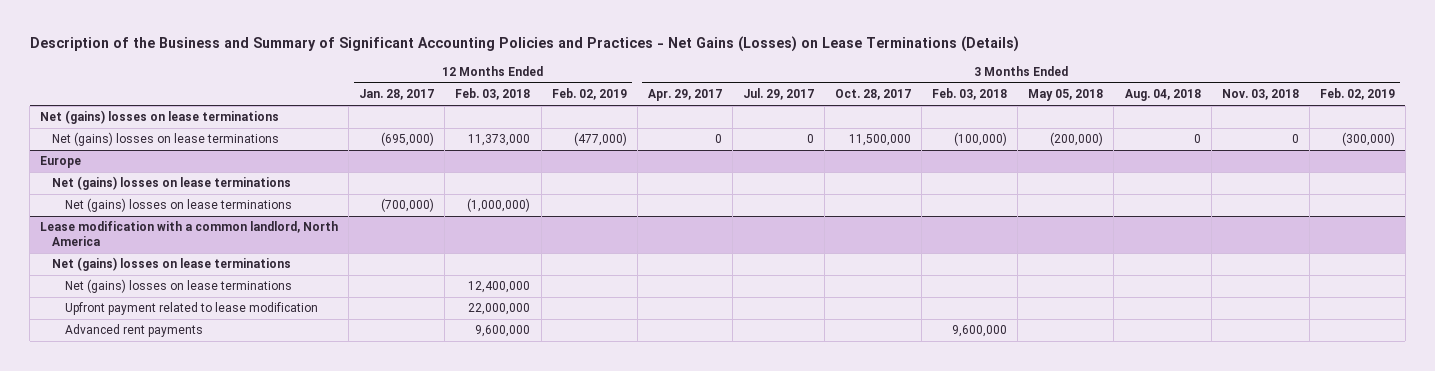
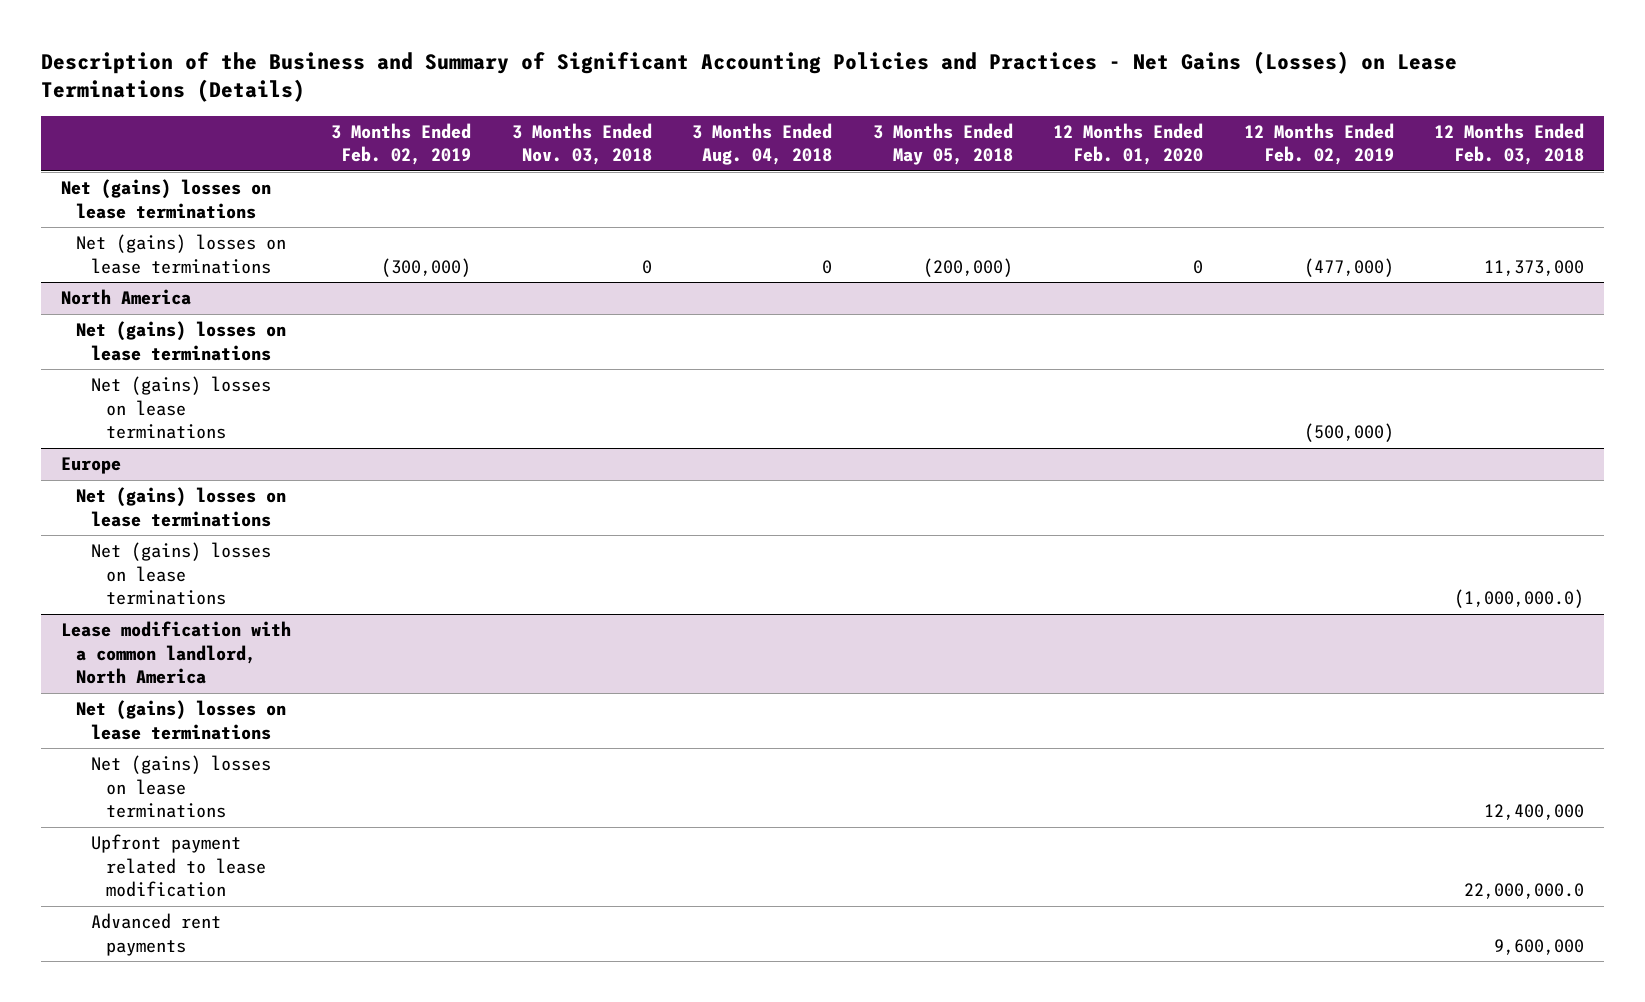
[359,89,435,101] Jan. 28, 2017 -> none
[647,89,722,102] Apr. 29, 2017 -> none
[742,88,814,101] Jul. 29, 2017 -> none
[835,89,912,101] Oct. 28, 2017 -> none
[932,88,1008,101] Feb. 03, 2018 -> none
none -> [1053,122,1204,166] 12 Months Ended Feb. 01, 2020
none -> [60,289,191,306] North America
none -> [76,321,287,361] Net (gains) losses on lease terminations
none -> [91,376,272,440] Net (gains) losses on lease terminations
[467,198,531,213] (1,000,000) -> [1454,589,1585,609] (1,000,000.0)
[468,303,531,316] 22,000,000 -> [1464,883,1585,900] 22,000,000.0

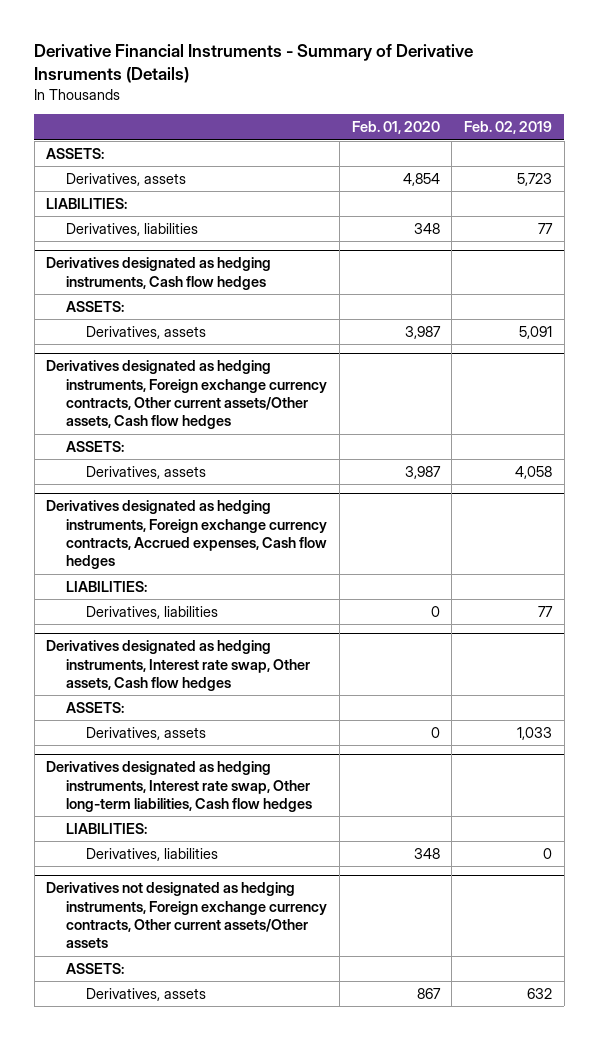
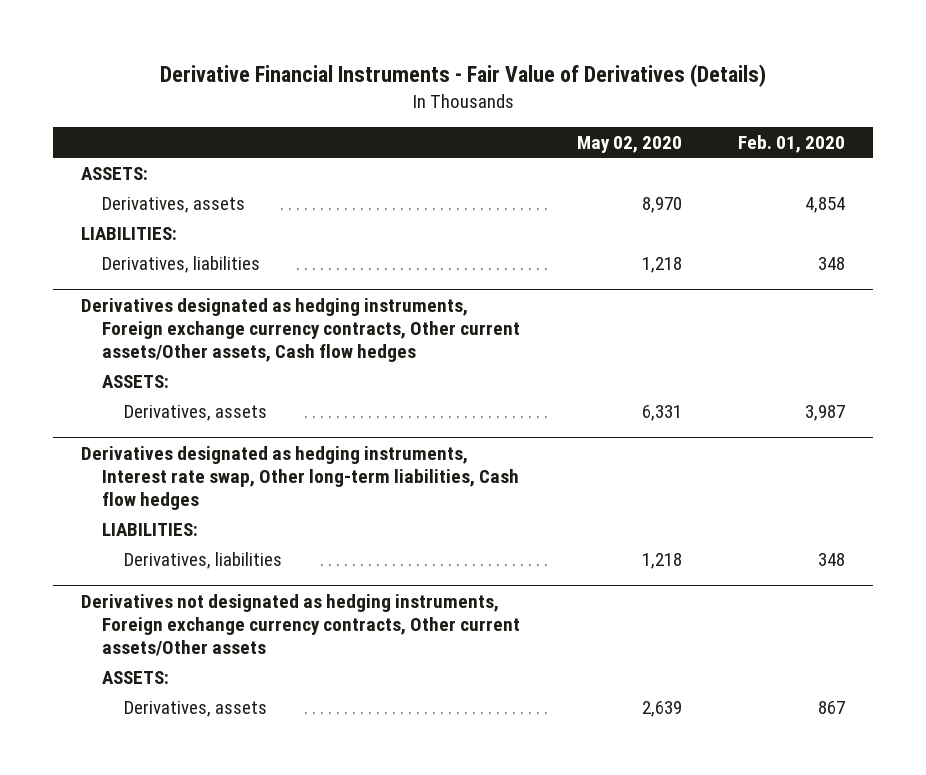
[34,43,474,83] Derivative Financial Instruments - Summary of Derivative Insruments (Details) -> [159,64,766,88] Derivative Financial Instruments - Fair Value of Derivatives (Details)
[464,121,553,135] Feb. 02, 2019 -> none
none -> [576,135,682,153] May 02, 2020
[46,257,272,290] Derivatives designated as hedging instruments, Cash flow hedges -> none
[66,300,125,312] ASSETS: -> none
[86,325,207,339] Derivatives, assets -> none
[46,500,328,570] Derivatives designated as hedging instruments, Foreign exchange currency contracts, Accrued expenses, Cash flow hedges -> none
[66,580,148,592] LIABILITIES: -> none
[86,605,219,619] Derivatives, liabilities -> none
[46,640,311,691] Derivatives designated as hedging instruments, Interest rate swap, Other assets, Cash flow hedges -> none
[66,701,125,713] ASSETS: -> none
[86,726,207,740] Derivatives, assets -> none

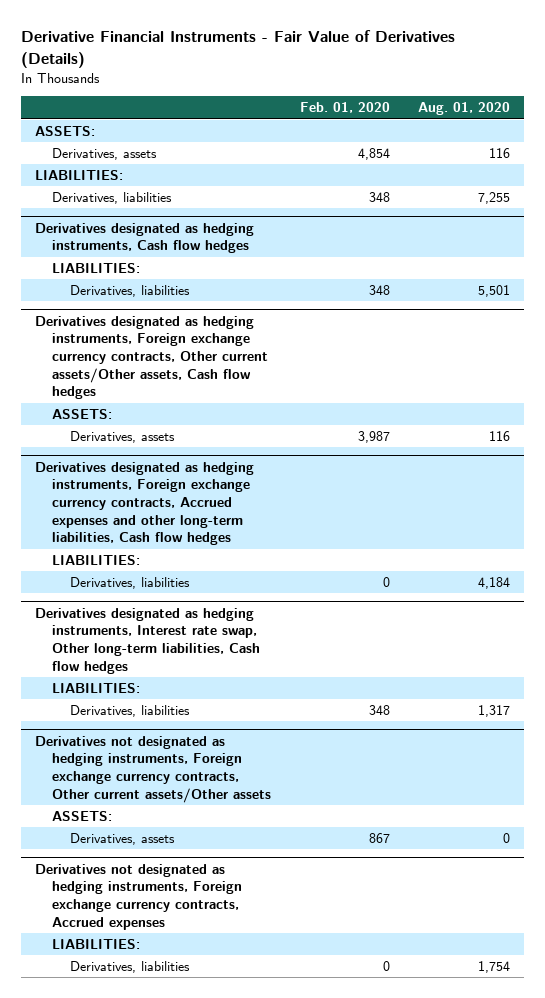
[576,135,682,153] May 02, 2020 -> none
none -> [417,102,510,116] Aug. 01, 2020
none -> [34,222,254,254] Derivatives designated as hedging instruments, Cash flow hedges
none -> [52,262,141,273] LIABILITIES:
none -> [69,284,190,297] Derivatives, liabilities
none -> [34,461,254,546] Derivatives designated as hedging instruments, Foreign exchange currency contracts, Accrued expenses and other long-term liabilities, Cash flow hedges
none -> [52,554,141,565] LIABILITIES:
none -> [69,576,190,589] Derivatives, liabilities
none -> [34,863,243,930] Derivatives not designated as hedging instruments, Foreign exchange currency contracts, Accrued expenses
none -> [52,938,141,949] LIABILITIES:
none -> [69,960,190,973] Derivatives, liabilities

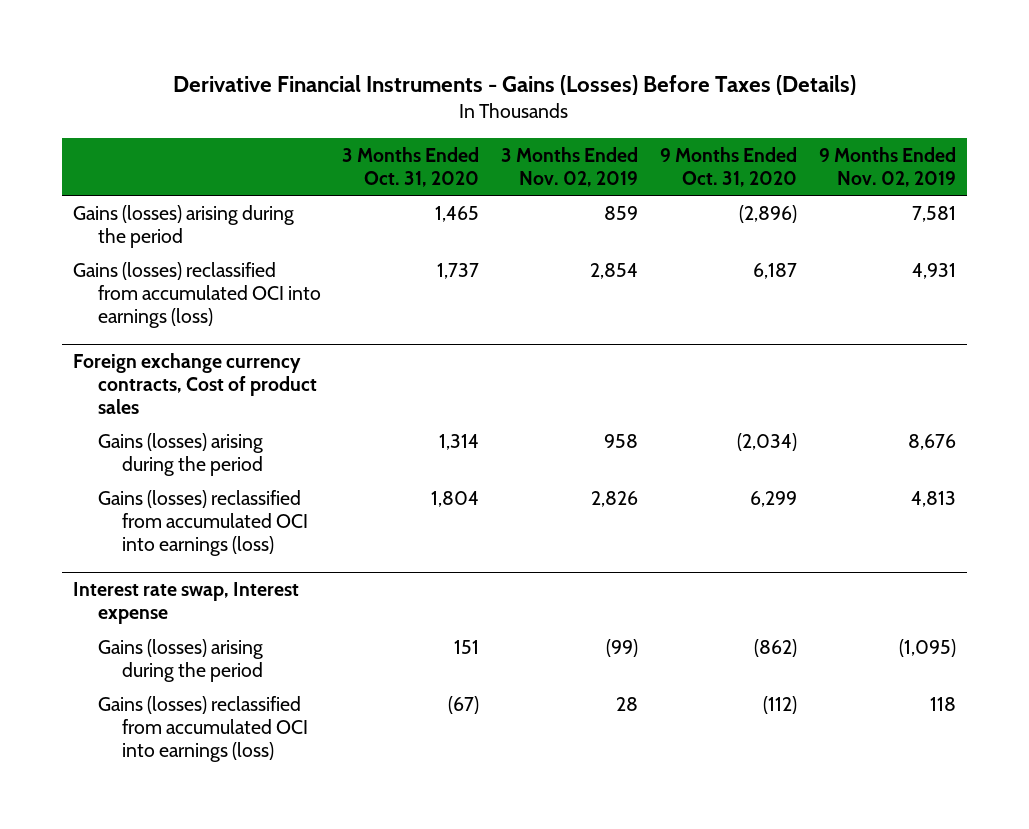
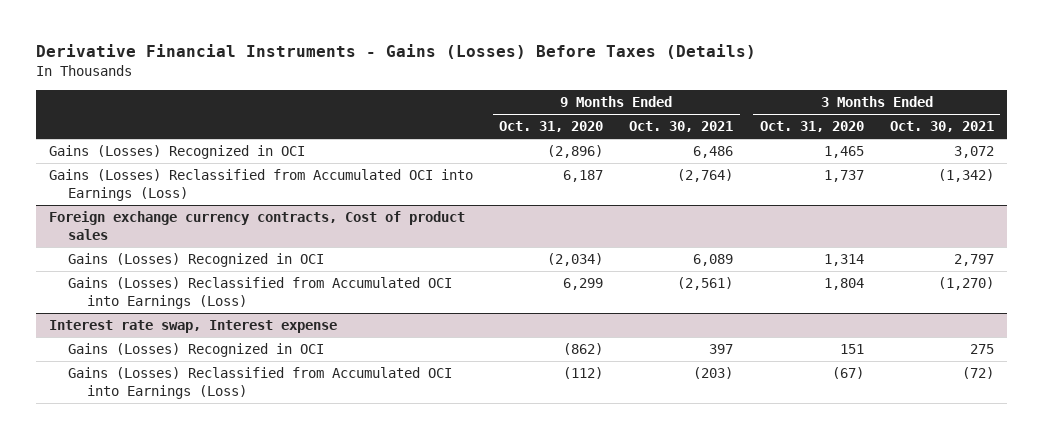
[501,146,639,187] 3 Months Ended Nov. 02, 2019 -> none
[818,146,956,187] 9 Months Ended Nov. 02, 2019 -> none
none -> [629,121,734,133] Oct. 30, 2021
none -> [889,121,994,133] Oct. 30, 2021
[73,205,295,248] Gains (losses) arising during the period -> [48,145,305,160] Gains (Losses) Recognized in OCI
[73,262,321,328] Gains (losses) reclassified from accumulated OCI into earnings (loss) -> [48,169,473,201] Gains (Losses) Reclassified from Accumulated OCI into Earnings (Loss)
[97,433,264,476] Gains (losses) arising during the period -> [67,253,324,268] Gains (Losses) Recognized in OCI
[97,490,309,556] Gains (losses) reclassified from accumulated OCI into earnings (loss) -> [67,277,452,309] Gains (Losses) Reclassified from Accumulated OCI into Earnings (Loss)
[97,639,264,682] Gains (losses) arising during the period -> [67,343,324,358] Gains (Losses) Recognized in OCI
[97,696,309,762] Gains (losses) reclassified from accumulated OCI into earnings (loss) -> [67,367,452,399] Gains (Losses) Reclassified from Accumulated OCI into Earnings (Loss)

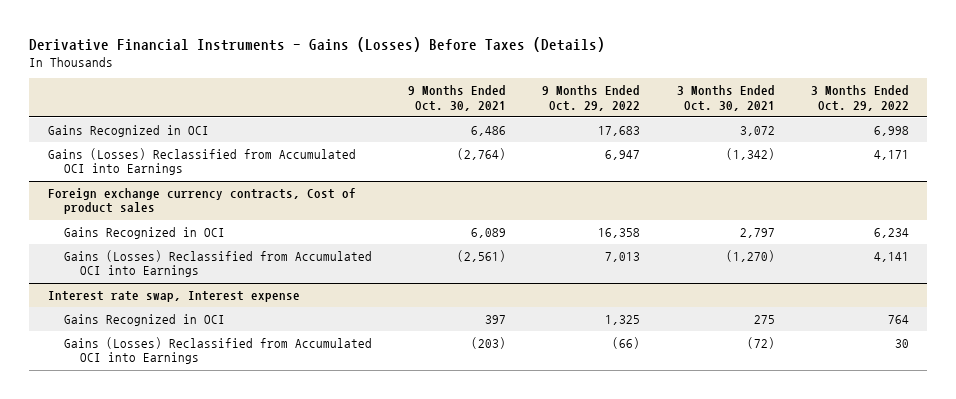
[499,121,604,133] Oct. 31, 2020 -> none
[759,121,864,133] Oct. 31, 2020 -> none
none -> [542,85,641,111] 9 Months Ended Oct. 29, 2022
none -> [810,85,909,111] 3 Months Ended Oct. 29, 2022
[48,145,305,160] Gains (Losses) Recognized in OCI -> [47,125,209,138] Gains Recognized in OCI
[48,169,473,201] Gains (Losses) Reclassified from Accumulated OCI into Earnings (Loss) -> [47,148,356,176] Gains (Losses) Reclassified from Accumulated OCI into Earnings
[67,253,324,268] Gains (Losses) Recognized in OCI -> [63,227,225,240] Gains Recognized in OCI
[67,277,452,309] Gains (Losses) Reclassified from Accumulated OCI into Earnings (Loss) -> [63,250,372,278] Gains (Losses) Reclassified from Accumulated OCI into Earnings
[67,343,324,358] Gains (Losses) Recognized in OCI -> [63,314,225,327] Gains Recognized in OCI
[67,367,452,399] Gains (Losses) Reclassified from Accumulated OCI into Earnings (Loss) -> [63,337,372,365] Gains (Losses) Reclassified from Accumulated OCI into Earnings

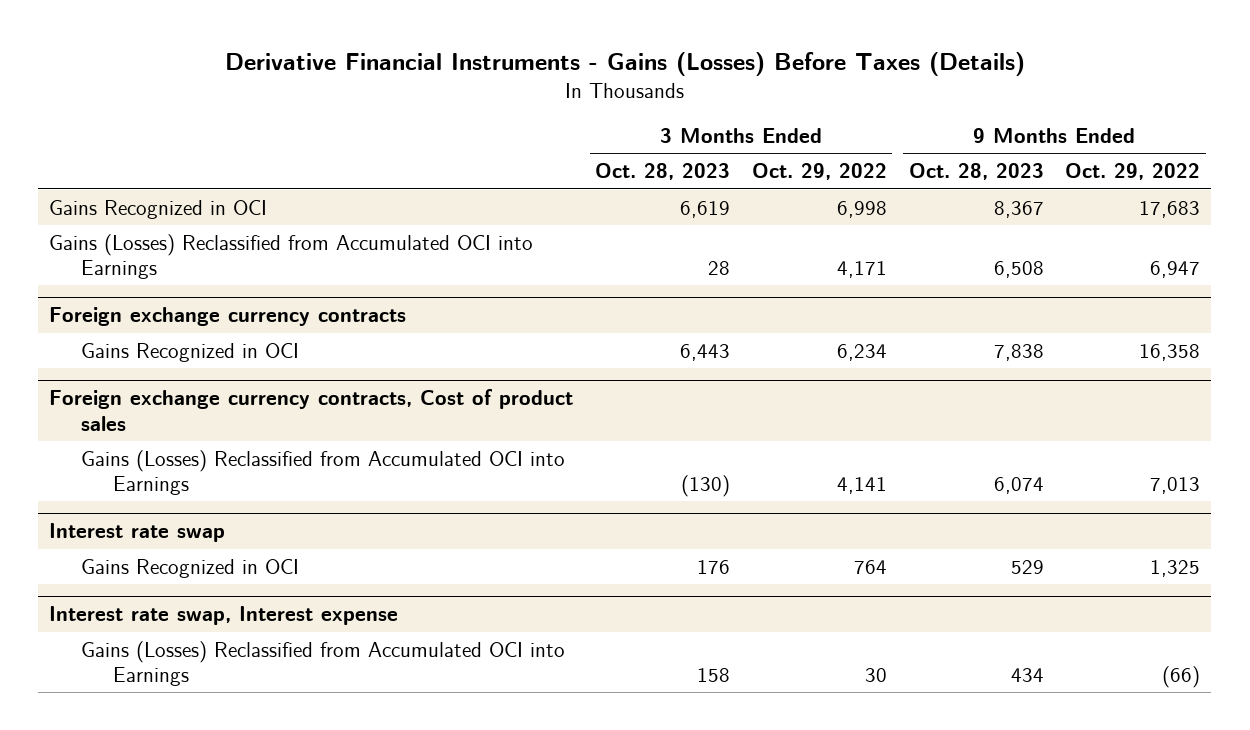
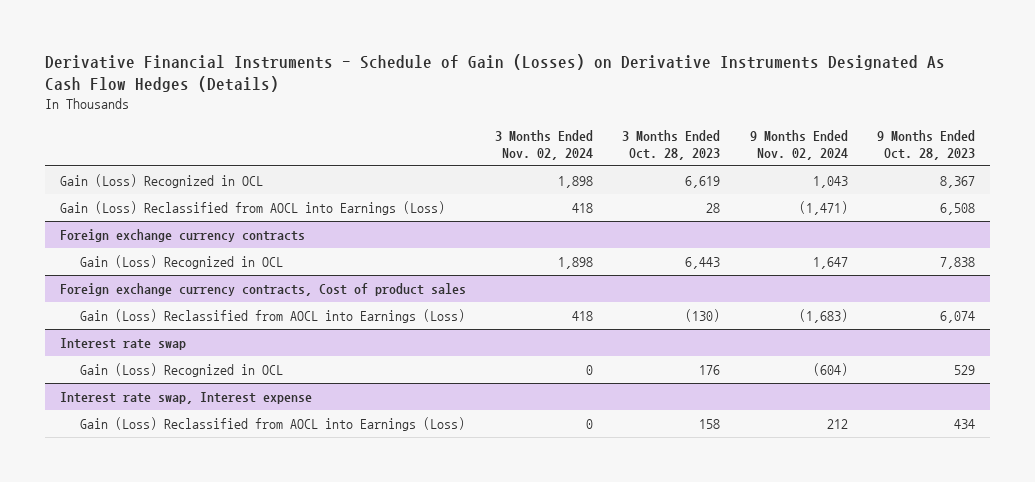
[224,52,1025,77] Derivative Financial Instruments - Gains (Losses) Before Taxes (Details) -> [45,54,946,93] Derivative Financial Instruments - Schedule of Gain (Losses) on Derivative Instruments Designated As Cash Flow Hedges (Details)
[751,163,887,181] Oct. 29, 2022 -> none
[1065,163,1201,181] Oct. 29, 2022 -> none
none -> [495,130,594,161] 3 Months Ended Nov. 02, 2024
none -> [749,130,848,161] 9 Months Ended Nov. 02, 2024
[49,199,268,219] Gains Recognized in OCI -> [59,173,263,188] Gain (Loss) Recognized in OCL
[49,233,534,279] Gains (Losses) Reclassified from Accumulated OCI into Earnings -> [59,200,445,215] Gain (Loss) Reclassified from AOCL into Earnings (Loss)
[81,342,300,362] Gains Recognized in OCI -> [79,254,283,269] Gain (Loss) Recognized in OCL
[81,449,566,495] Gains (Losses) Reclassified from Accumulated OCI into Earnings -> [79,308,465,323] Gain (Loss) Reclassified from AOCL into Earnings (Loss)
[81,558,300,578] Gains Recognized in OCI -> [79,362,283,377] Gain (Loss) Recognized in OCL
[81,640,566,686] Gains (Losses) Reclassified from Accumulated OCI into Earnings -> [79,416,465,431] Gain (Loss) Reclassified from AOCL into Earnings (Loss)

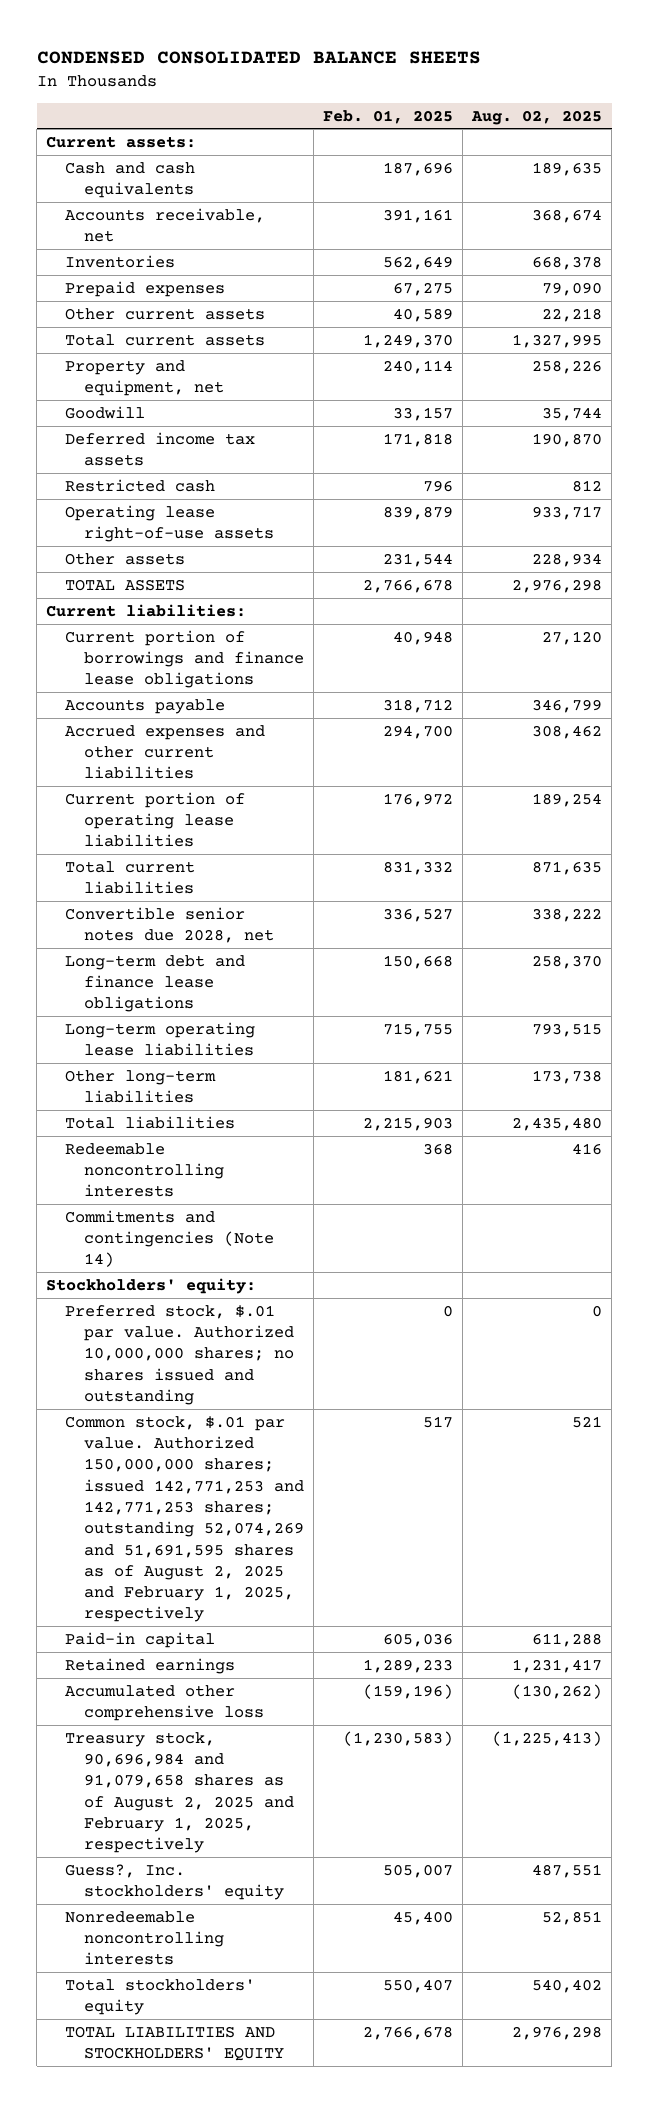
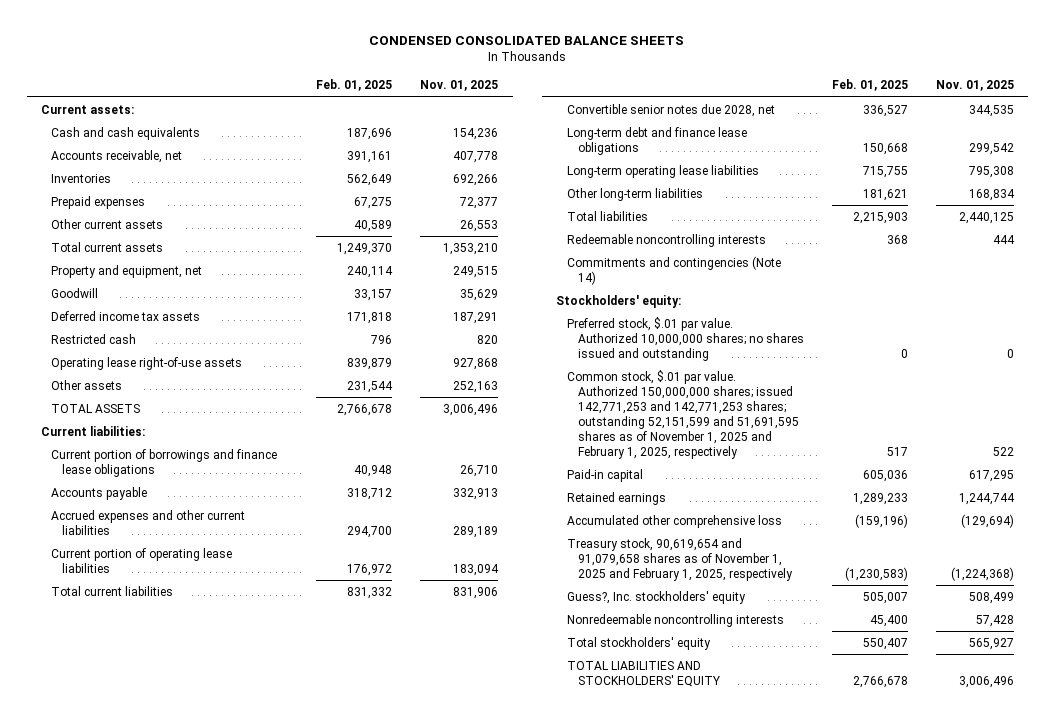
[471,109,603,125] Aug. 02, 2025 -> none
none -> [420,80,499,92] Nov. 01, 2025
[65,1415,305,1623] Common stock, $.01 par value. Authorized 150,000,000 shares; issued 142,771,253 and 142,771,253 shares; outstanding 52,074,269 and 51,691,595 shares as of August 2, 2025 and February 1, 2025, respectively -> [567,369,799,459] Common stock, $.01 par value. Authorized 150,000,000 shares; issued 142,771,253 and 142,771,253 shares; outstanding 52,151,599 and 51,691,595 shares as of November 1, 2025 and February 1, 2025, respectively
[65,1731,295,1854] Treasury stock, 90,696,984 and 91,079,658 shares as of August 2, 2025 and February 1, 2025, respectively -> [567,537,793,581] Treasury stock, 90,619,654 and 91,079,658 shares as of November 1, 2025 and February 1, 2025, respectively

